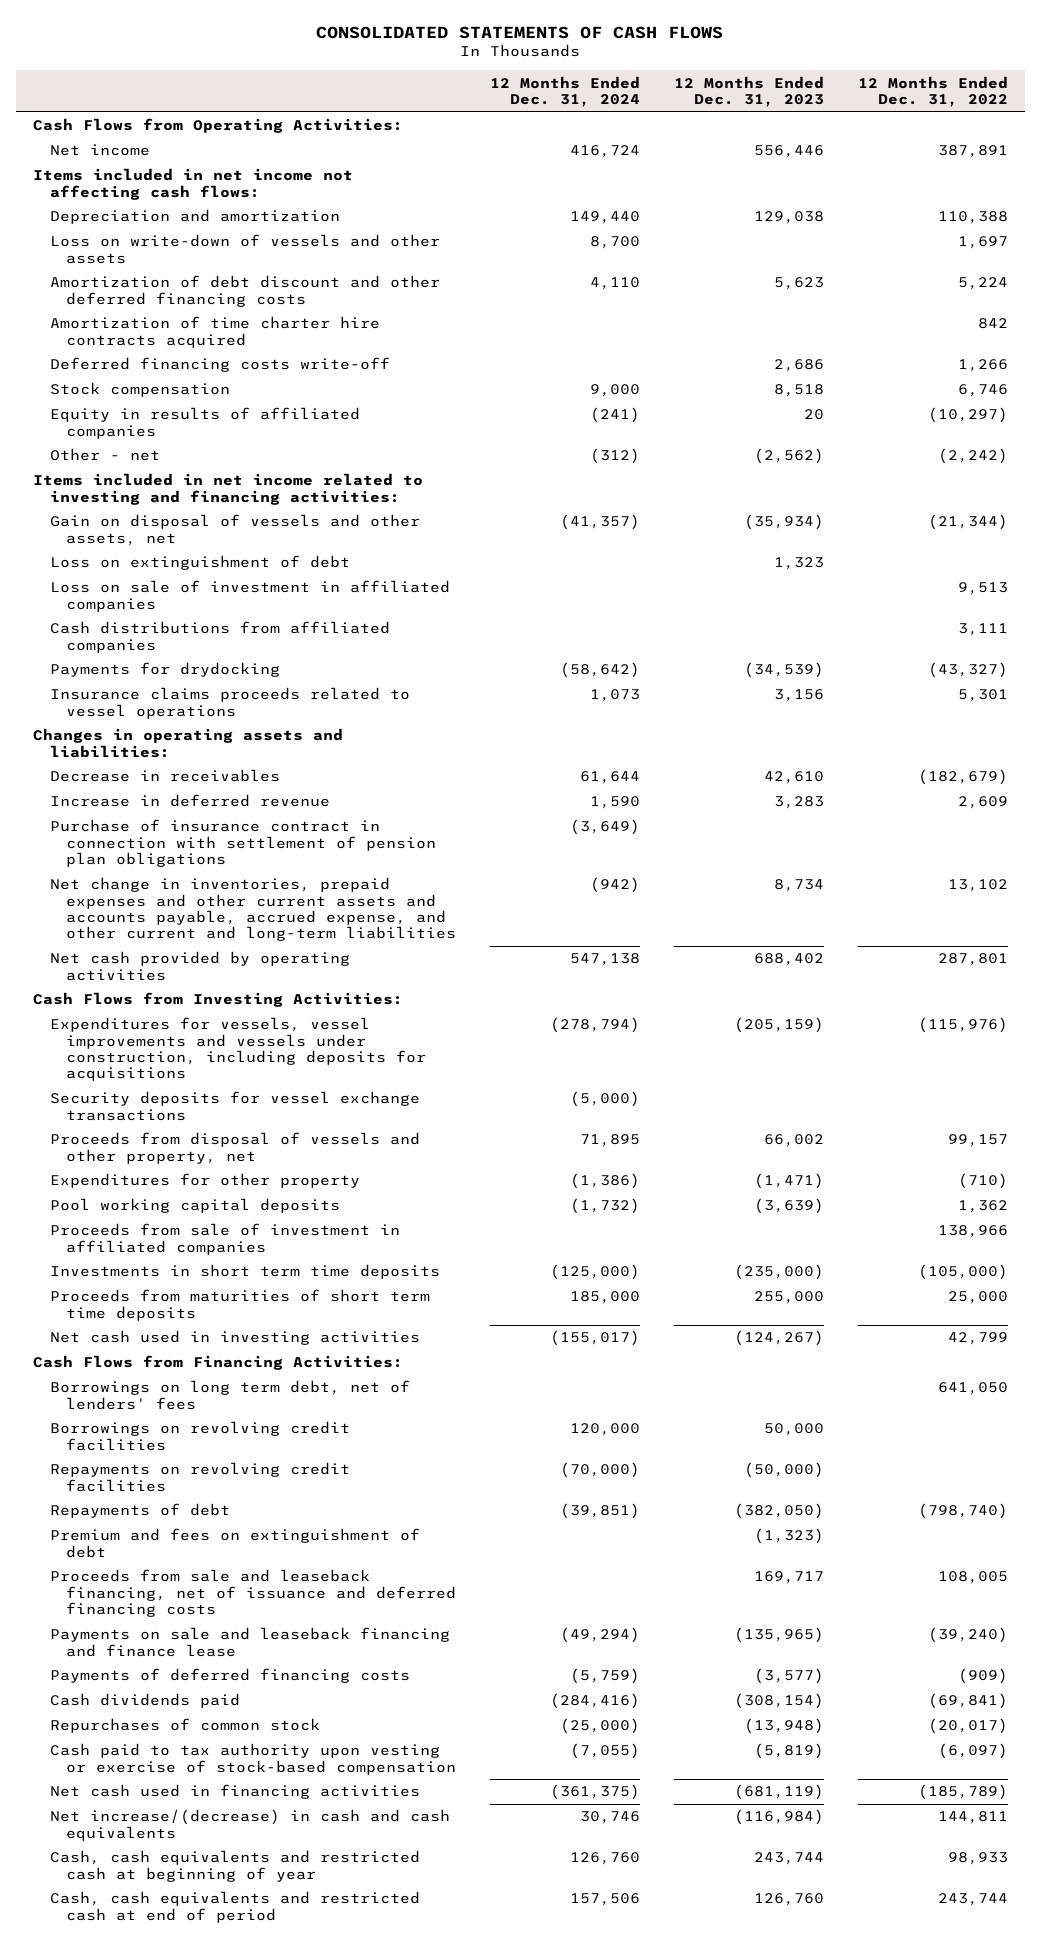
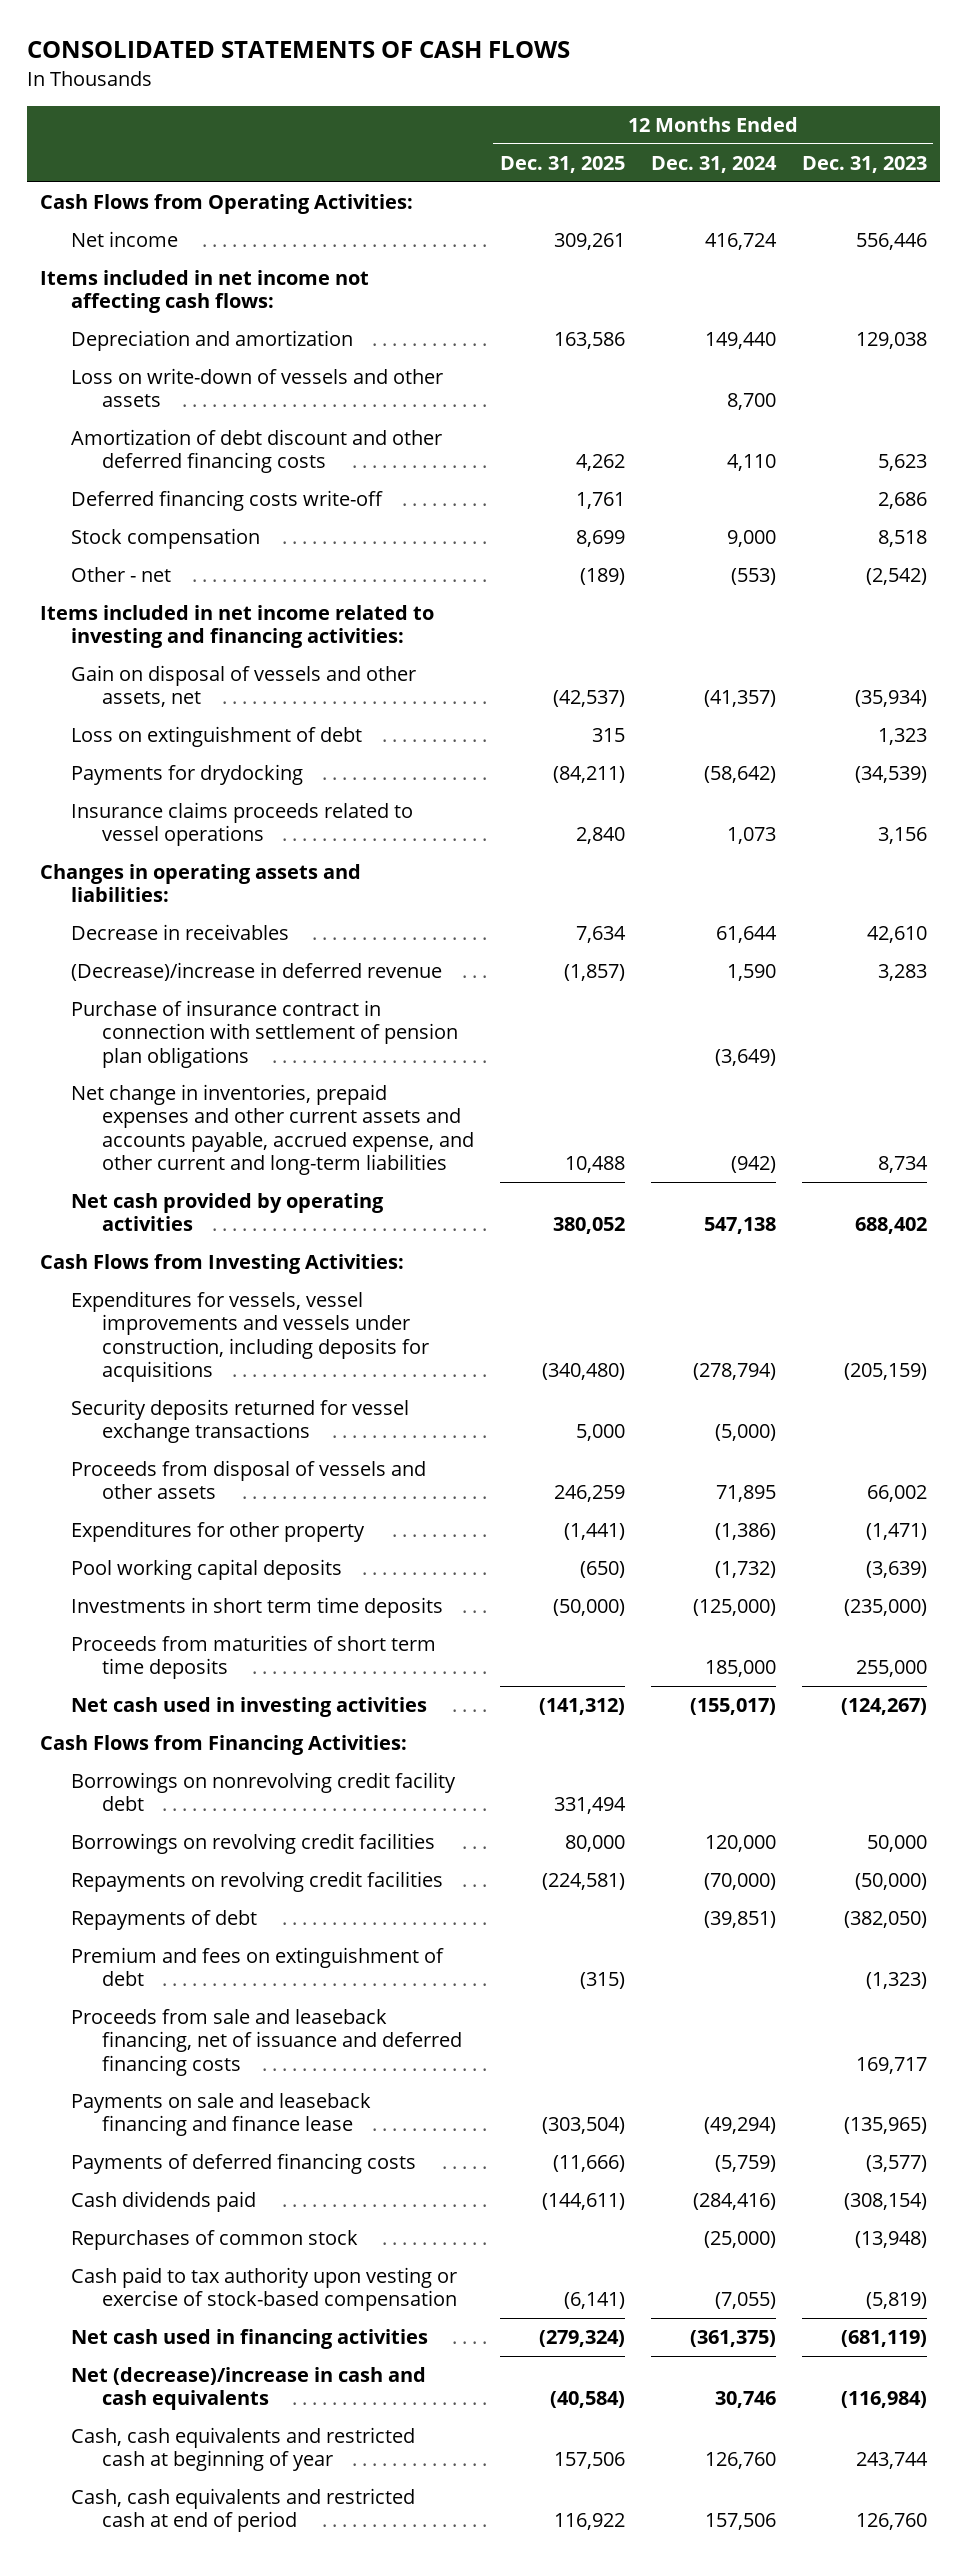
[857,75,1008,108] 12 Months Ended Dec. 31, 2022 -> none
none -> [499,155,625,173] Dec. 31, 2025
[49,316,380,348] Amortization of time charter hire contracts acquired -> none
[49,407,360,439] Equity in results of affiliated companies -> none
[590,448,641,465] (312) -> [730,568,776,586] (553)
[754,448,825,465] (2,562) -> [865,568,927,586] (2,542)
[49,580,450,612] Loss on sale of investment in affiliated companies -> none
[49,621,390,653] Cash distributions from affiliated companies -> none
[49,794,330,808] Increase in deferred revenue -> [70,962,442,982] (Decrease)/increase in deferred revenue
[49,1091,420,1121] Security deposits for vessel exchange transactions -> [70,1399,409,1444] Security deposits returned for vessel exchange transactions
[49,1132,420,1164] Proceeds from disposal of vessels and other property, net -> [70,1460,426,1500] Proceeds from disposal of vessels and other assets
[49,1223,400,1255] Proceeds from sale of investment in affiliated companies -> none
[49,1380,410,1410] Borrowings on long term debt, net of lenders' fees -> [70,1772,456,1812] Borrowings on nonrevolving credit facility debt
[49,1809,450,1841] Net increase/(decrease) in cash and cash equivalents -> [70,2367,426,2411] Net (decrease)/increase in cash and cash equivalents

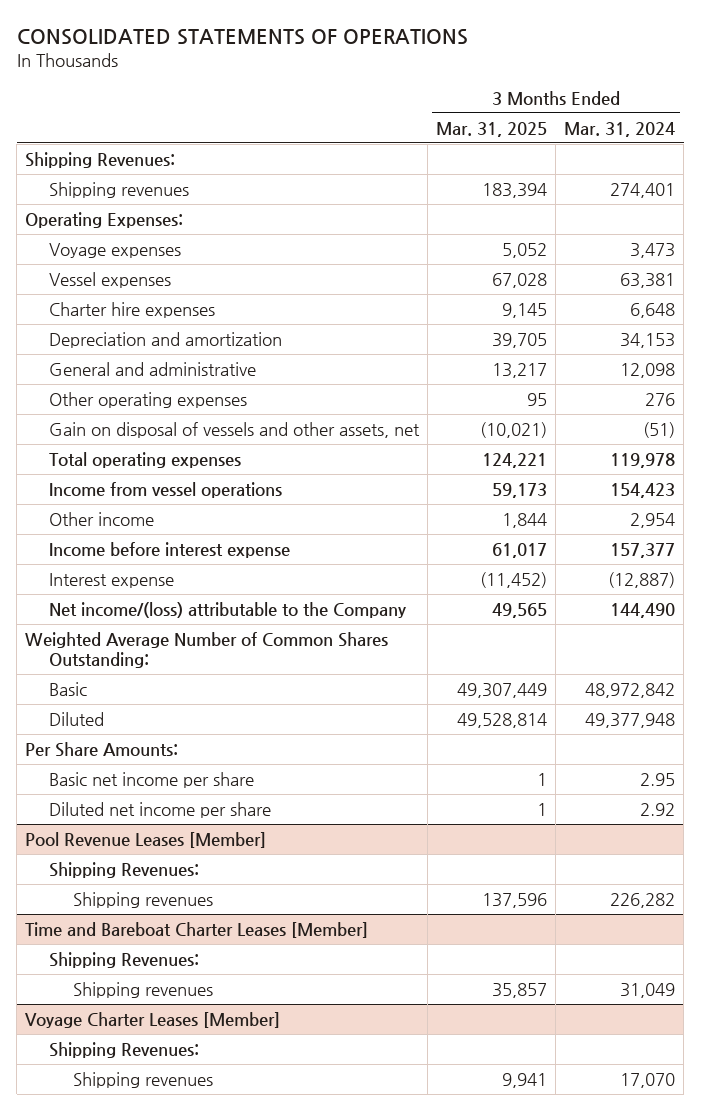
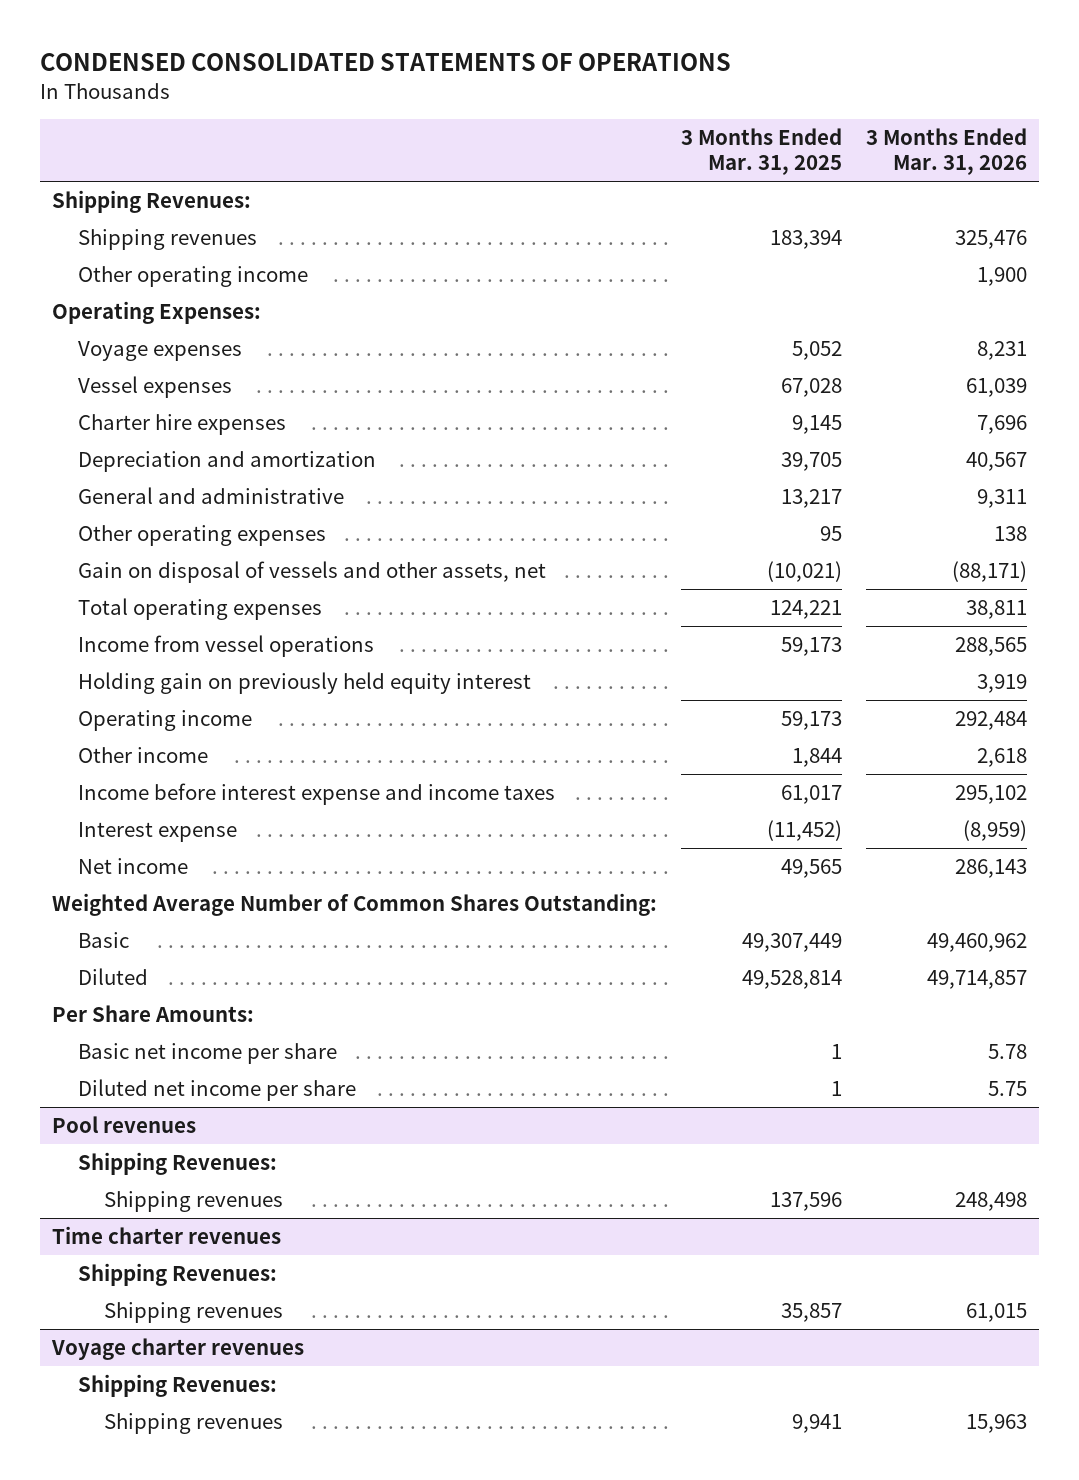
[16,29,468,46] CONSOLIDATED STATEMENTS OF OPERATIONS -> [39,53,731,72] CONDENSED CONSOLIDATED STATEMENTS OF OPERATIONS
[564,121,676,137] Mar. 31, 2024 -> none
none -> [865,128,1027,176] 3 Months Ended Mar. 31, 2026
none -> [77,266,308,288] Other operating income
none -> [77,672,531,695] Holding gain on previously held equity interest
none -> [77,710,252,732] Operating income
[49,541,291,558] Income before interest expense -> [77,783,555,806] Income before interest expense and income taxes
[49,601,407,618] Net income/(loss) attributable to the Company -> [77,858,188,875] Net income
[25,831,267,848] Pool Revenue Leases [Member] -> [51,1116,196,1134] Pool revenues
[25,921,369,938] Time and Bareboat Charter Leases [Member] -> [51,1226,281,1245] Time charter revenues
[25,1011,281,1028] Voyage Charter Leases [Member] -> [50,1338,304,1361] Voyage charter revenues

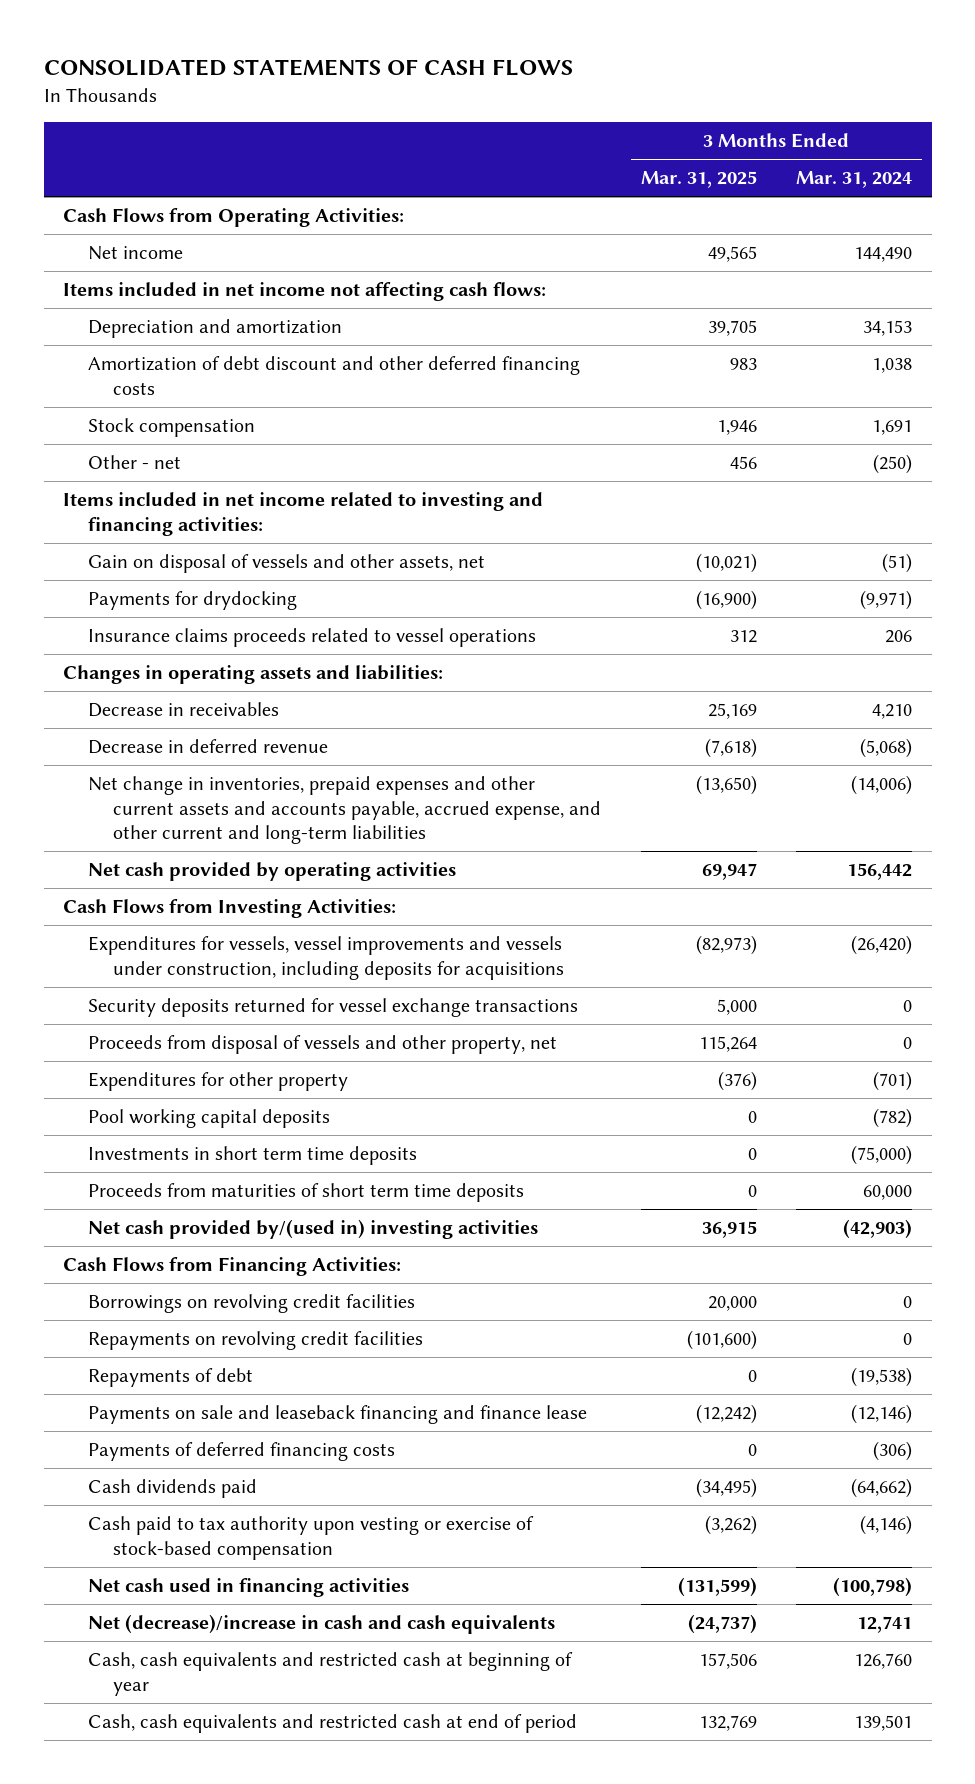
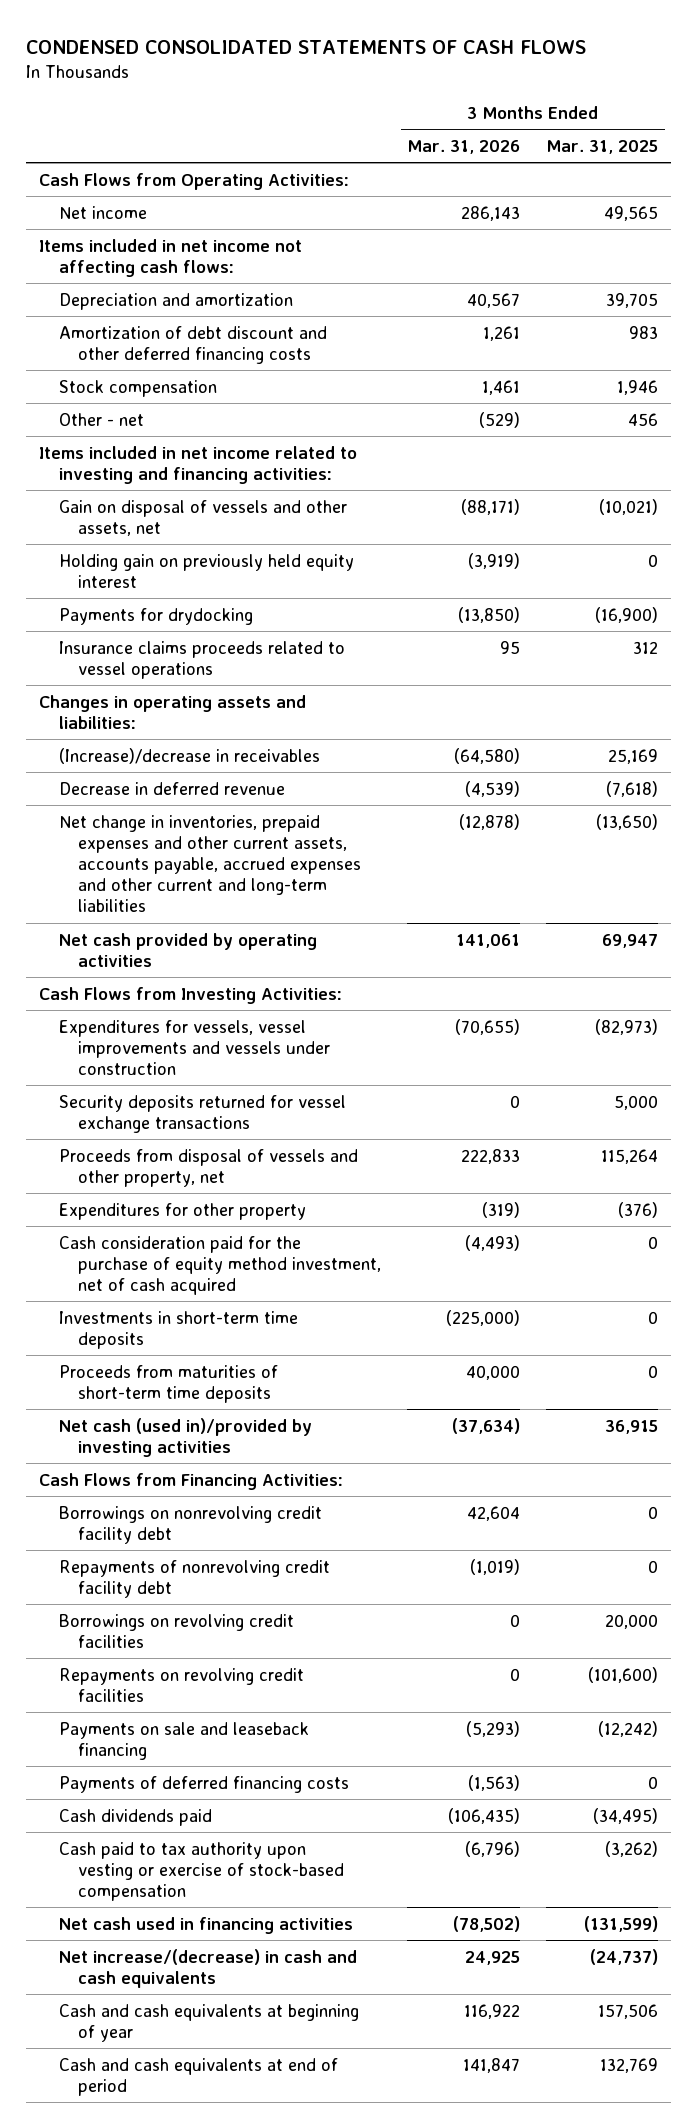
[43,58,573,76] CONSOLIDATED STATEMENTS OF CASH FLOWS -> [25,39,586,54] CONDENSED CONSOLIDATED STATEMENTS OF CASH FLOWS
[796,171,913,189] Mar. 31, 2024 -> none
none -> [407,139,521,154] Mar. 31, 2026
none -> [58,553,354,588] Holding gain on previously held equity interest
[88,702,280,718] Decrease in receivables -> [58,747,320,764] (Increase)/decrease in receivables
[88,776,602,845] Net change in inventories, prepaid expenses and other current assets and accounts payable, accrued expense, and other current and long-term liabilities -> [58,814,362,913] Net change in inventories, prepaid expenses and other current assets, accounts payable, accrued expenses and other current and long-term liabilities
[88,936,565,980] Expenditures for vessels, vessel improvements and vessels under construction, including deposits for acquisitions -> [58,1019,331,1075] Expenditures for vessels, vessel improvements and vessels under construction
[88,1109,331,1129] Pool working capital deposits -> none
none -> [58,1235,382,1295] Cash consideration paid for the purchase of equity method investment, net of cash acquired
[88,1146,418,1166] Investments in short term time deposits -> [58,1310,298,1349] Investments in short-term time deposits
[88,1183,525,1203] Proceeds from maturities of short term time deposits -> [58,1364,278,1403] Proceeds from maturities of short-term time deposits
[88,1219,539,1240] Net cash provided by/(used in) investing activities -> [58,1417,312,1457] Net cash (used in)/provided by investing activities
none -> [58,1505,322,1544] Borrowings on nonrevolving credit facility debt
none -> [58,1559,330,1598] Repayments of nonrevolving credit facility debt
[88,1368,254,1388] Repayments of debt -> none
[88,1405,588,1425] Payments on sale and leaseback financing and finance lease -> [58,1721,309,1760] Payments on sale and leaseback financing
[88,1614,556,1635] Net (decrease)/increase in cash and cash equivalents -> [58,1948,357,1988] Net increase/(decrease) in cash and cash equivalents
[88,1652,574,1696] Cash, cash equivalents and restricted cash at beginning of year -> [58,2003,359,2042] Cash and cash equivalents at beginning of year
[88,1714,578,1734] Cash, cash equivalents and restricted cash at end of period -> [58,2057,338,2096] Cash and cash equivalents at end of period

